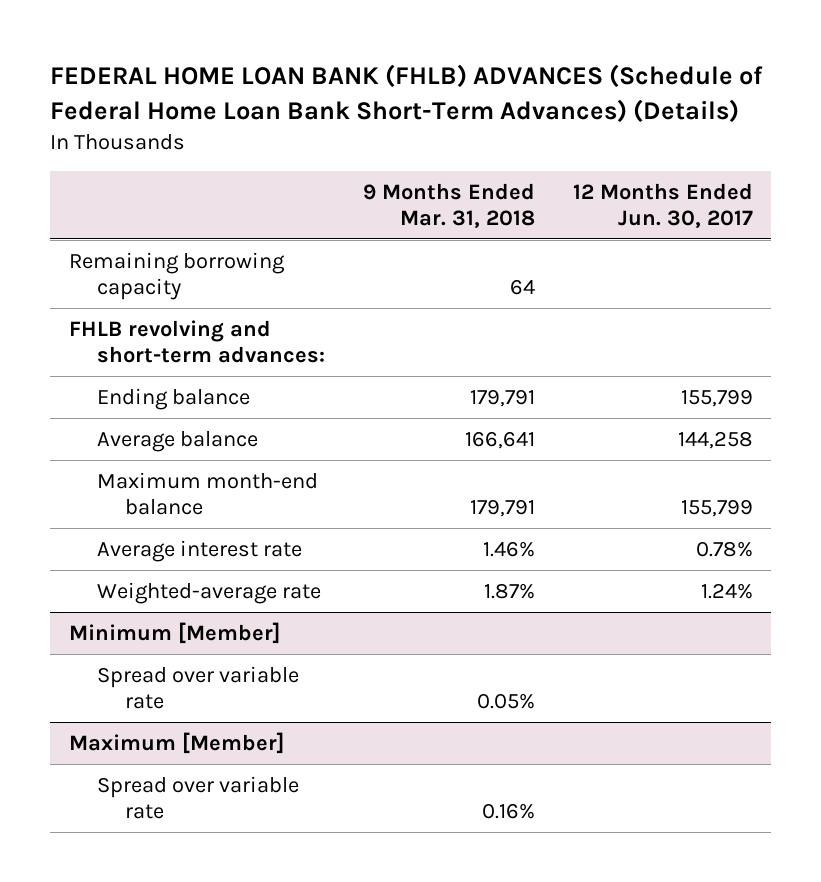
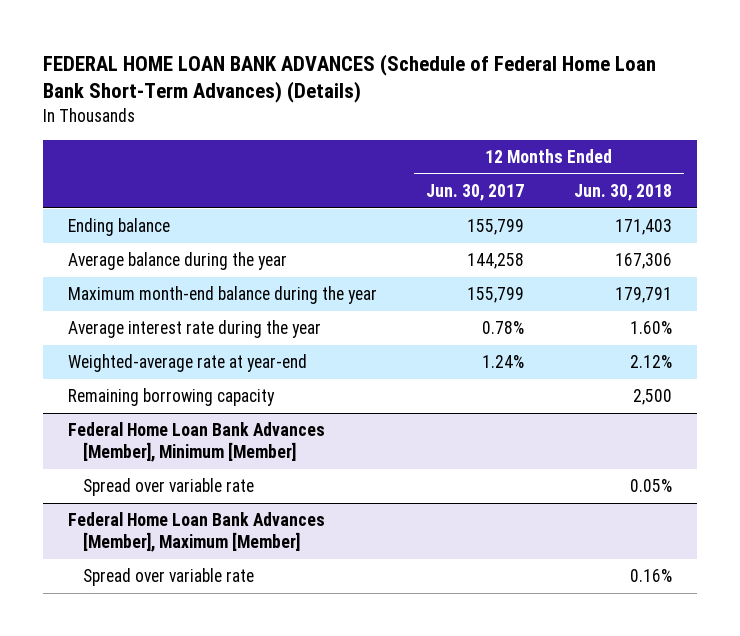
[49,64,763,123] FEDERAL HOME LOAN BANK (FHLB) ADVANCES (Schedule of Federal Home Loan Bank Short-Term Advances) (Details) -> [43,53,657,104] FEDERAL HOME LOAN BANK ADVANCES (Schedule of Federal Home Loan Bank Short-Term Advances) (Details)
[362,182,535,228] 9 Months Ended Mar. 31, 2018 -> none
none -> [573,183,672,201] Jun. 30, 2018
[68,320,325,363] FHLB revolving and short-term advances: -> none
[68,622,280,645] Minimum [Member] -> none
[96,431,258,453] Average balance -> [68,252,288,271] Average balance during the year
[96,472,318,515] Maximum month-end balance -> [68,286,378,305] Maximum month-end balance during the year
[96,540,302,563] Average interest rate -> [68,320,322,339] Average interest rate during the year
[96,582,321,605] Weighted-average rate -> [68,354,308,373] Weighted-average rate at year-end
[68,252,285,300] Remaining borrowing capacity -> [68,388,276,407] Remaining borrowing capacity
none -> [68,422,326,463] Federal Home Loan Bank Advances [Member], Minimum [Member]
[68,732,284,755] Maximum [Member] -> none
none -> [68,512,326,553] Federal Home Loan Bank Advances [Member], Maximum [Member]

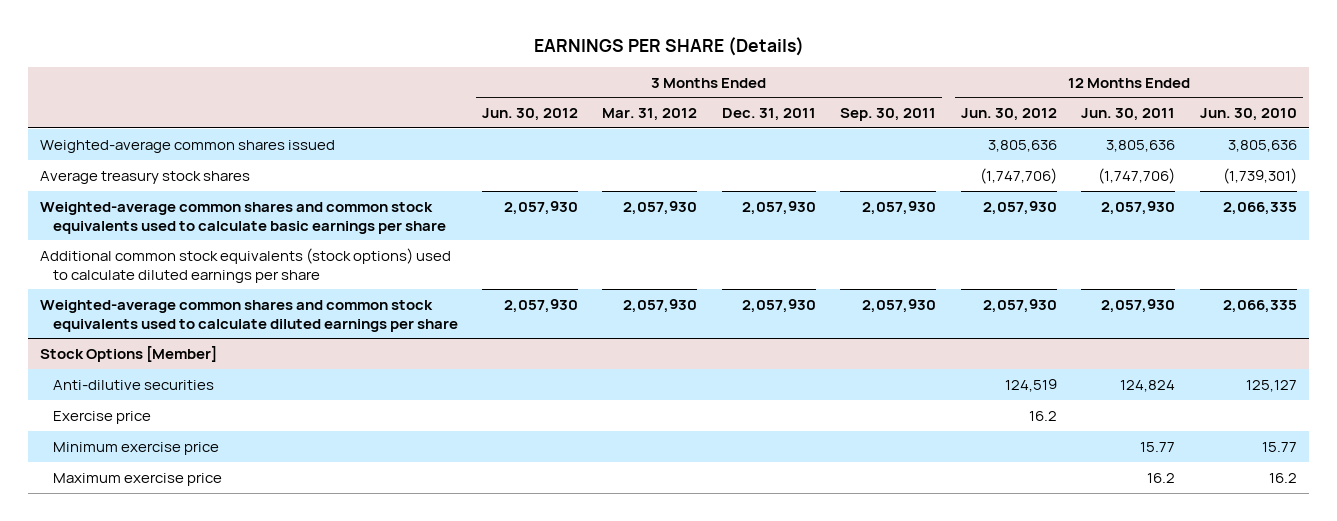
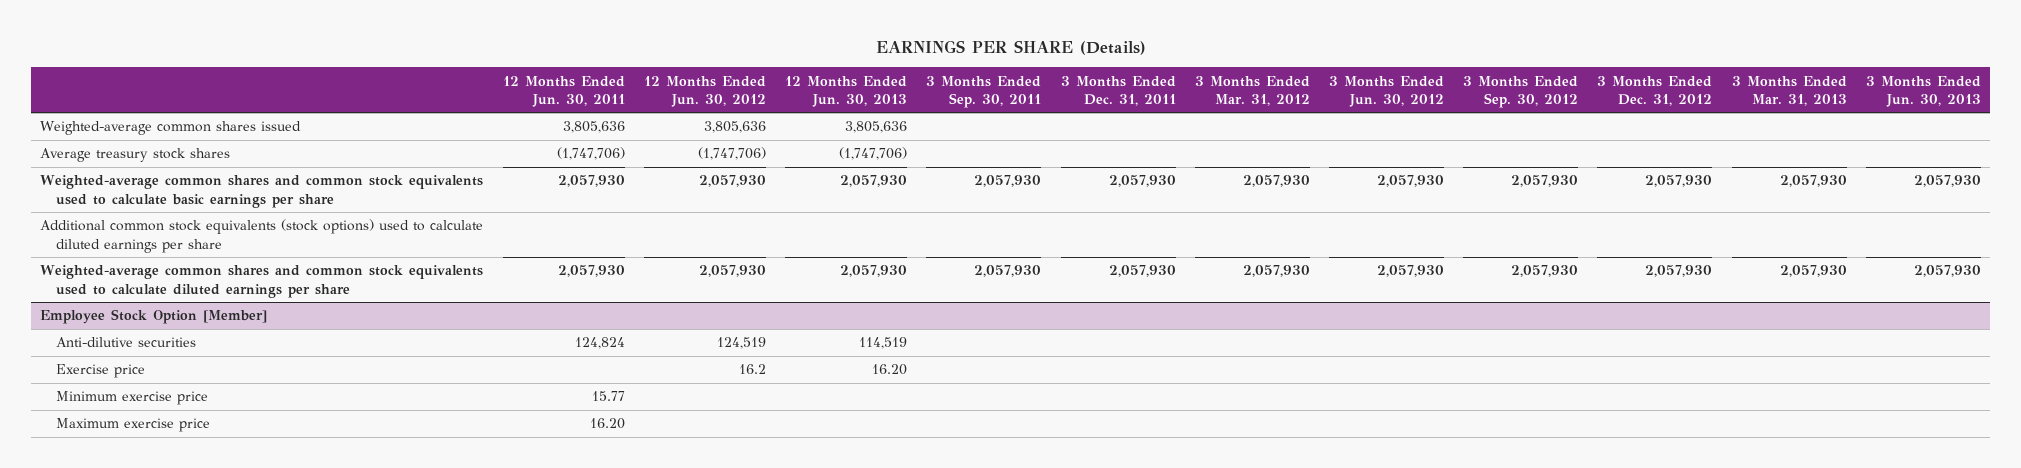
[1199,108,1297,122] Jun. 30, 2010 -> none
none -> [785,75,908,107] 12 Months Ended Jun. 30, 2013
none -> [1463,75,1579,108] 3 Months Ended Sep. 30, 2012
none -> [1597,75,1713,106] 3 Months Ended Dec. 31, 2012
none -> [1731,75,1847,106] 3 Months Ended Mar. 31, 2013
none -> [1865,75,1981,107] 3 Months Ended Jun. 30, 2013
[40,345,218,362] Stock Options [Member] -> [40,309,268,325] Employee Stock Option [Member]
[1147,472,1176,483] 16.2 -> [589,418,625,430] 16.20

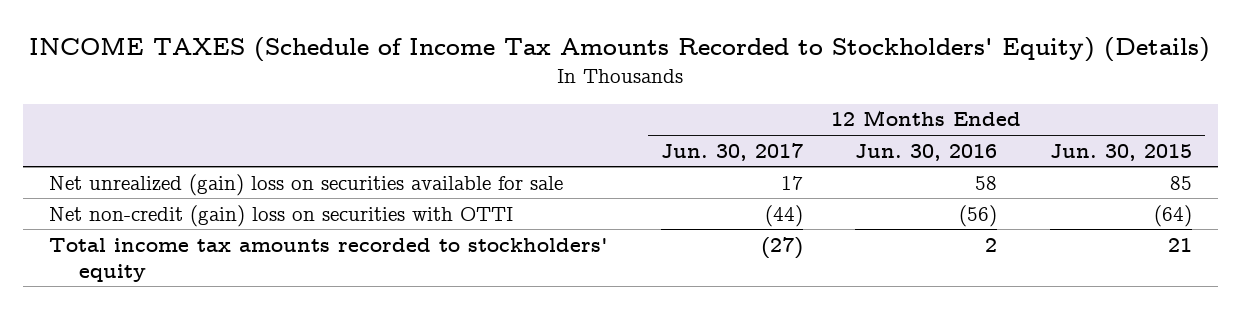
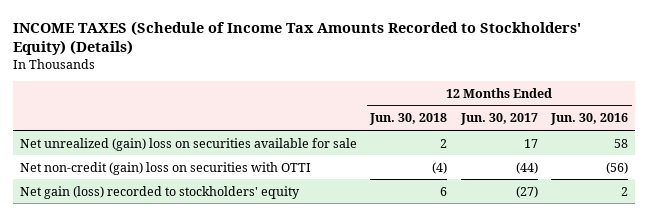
[1049,143,1192,161] Jun. 30, 2015 -> none
none -> [369,113,448,126] Jun. 30, 2018
[49,237,609,282] Total income tax amounts recorded to stockholders' equity -> [20,185,301,199] Net gain (loss) recorded to stockholders' equity

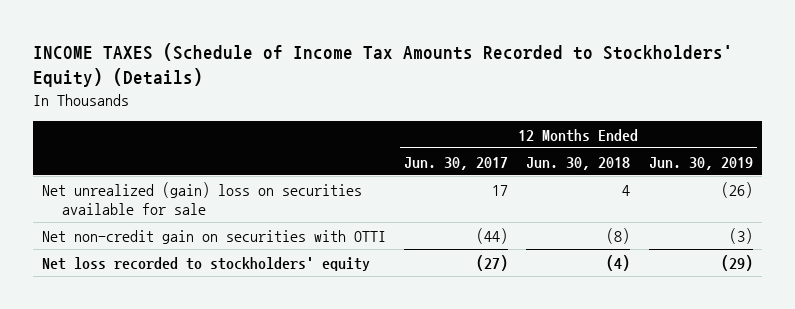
[550,113,629,126] Jun. 30, 2016 -> none
none -> [648,156,753,170] Jun. 30, 2019
[440,138,448,148] 2 -> [622,184,631,196] 4
[20,161,312,175] Net non-credit (gain) loss on securities with OTTI -> [42,229,387,244] Net non-credit gain on securities with OTTI
[432,161,448,174] (4) -> [606,227,631,244] (8)
[20,185,301,199] Net gain (loss) recorded to stockholders' equity -> [42,256,371,271] Net loss recorded to stockholders' equity
[440,186,448,196] 6 -> [606,254,631,271] (4)

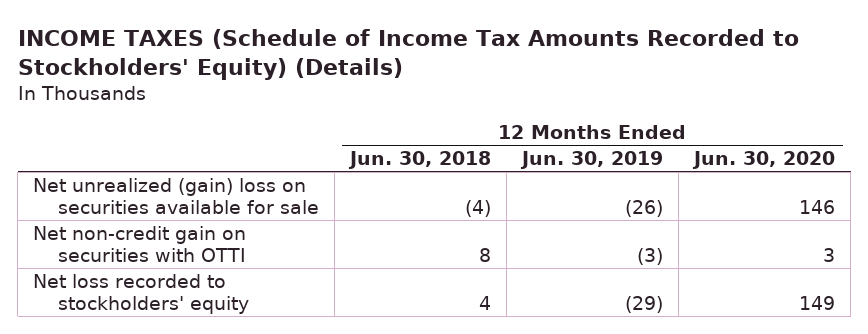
[404,156,509,170] Jun. 30, 2017 -> none
none -> [691,151,835,170] Jun. 30, 2020
[622,184,631,196] 4 -> [464,199,491,217] (4)
[606,227,631,244] (8) -> [478,247,491,262] 8
[606,254,631,271] (4) -> [478,295,491,310] 4

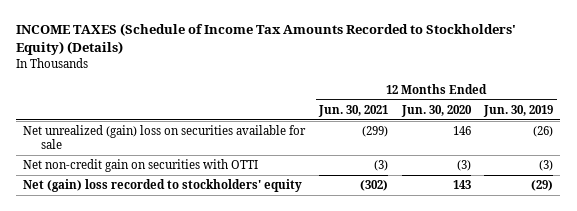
[347,151,491,170] Jun. 30, 2018 -> none
none -> [317,104,388,117] Jun. 30, 2021
[822,247,835,262] 3 -> [456,160,471,172] (3)
[33,273,249,314] Net loss recorded to stockholders' equity -> [23,179,303,193] Net (gain) loss recorded to stockholders' equity
[798,295,835,310] 149 -> [452,180,471,190] 143

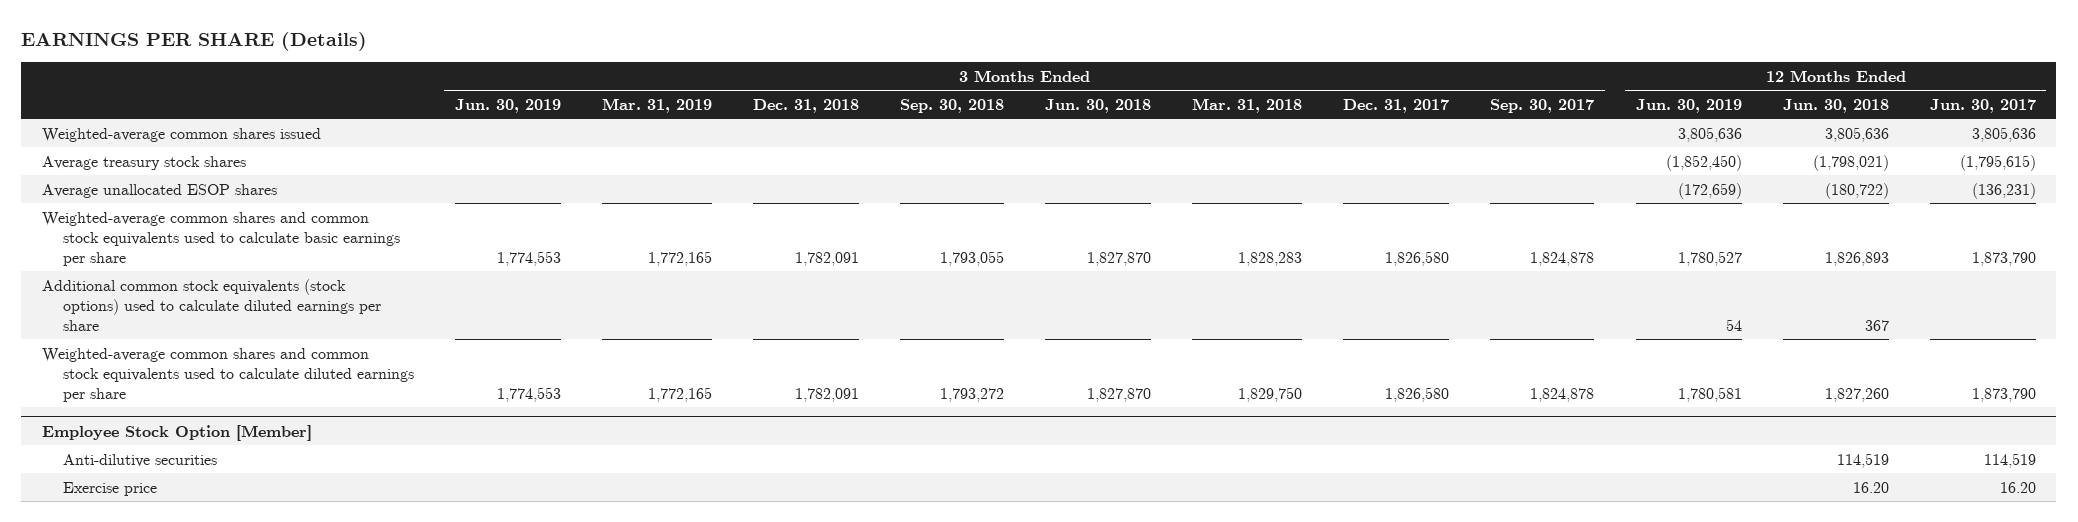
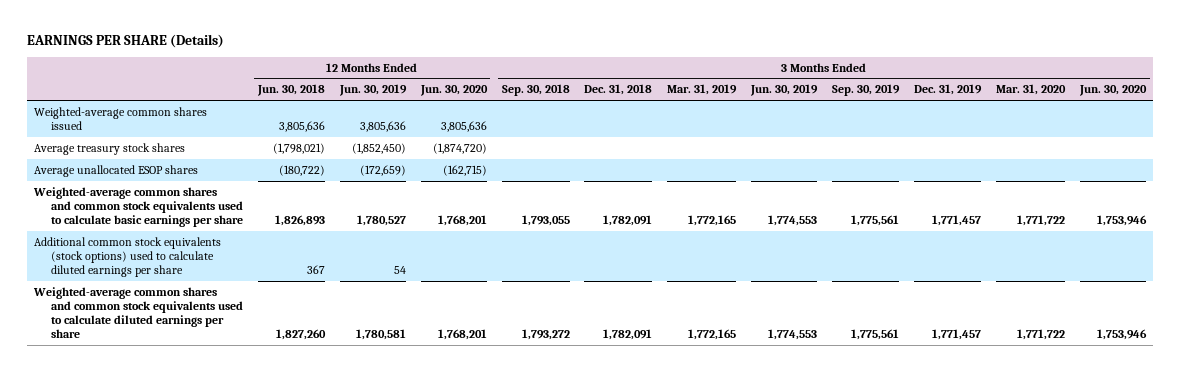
[1045,98,1152,113] Jun. 30, 2018 -> none
[1192,97,1303,113] Mar. 31, 2018 -> none
[1343,98,1450,113] Dec. 31, 2017 -> none
[1490,98,1595,113] Sep. 30, 2017 -> none
[1929,98,2036,113] Jun. 30, 2017 -> none
none -> [419,85,488,97] Jun. 30, 2020
none -> [832,84,901,97] Sep. 30, 2019
none -> [914,84,983,96] Dec. 31, 2019
none -> [995,84,1066,96] Mar. 31, 2020
none -> [1078,85,1147,97] Jun. 30, 2020
[41,424,312,441] Employee Stock Option [Member] -> none
[62,453,217,467] Anti-dilutive securities -> none
[62,481,157,496] Exercise price -> none

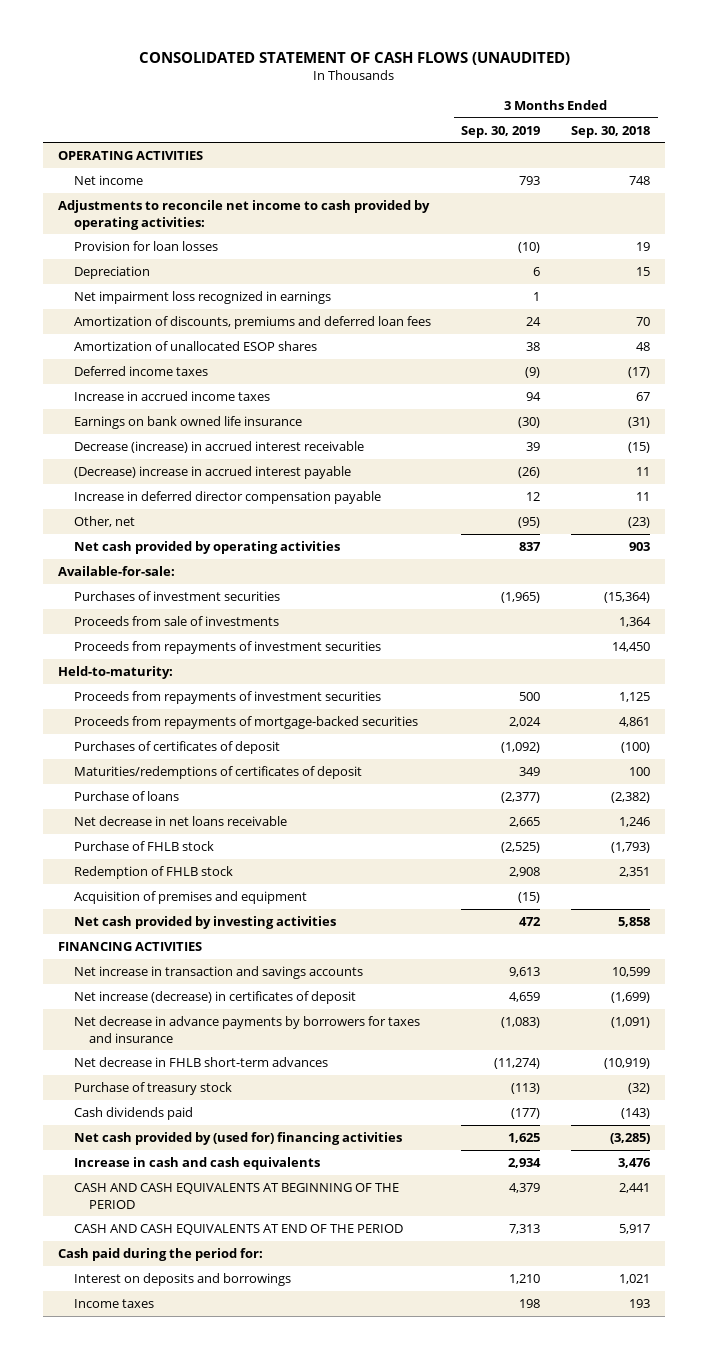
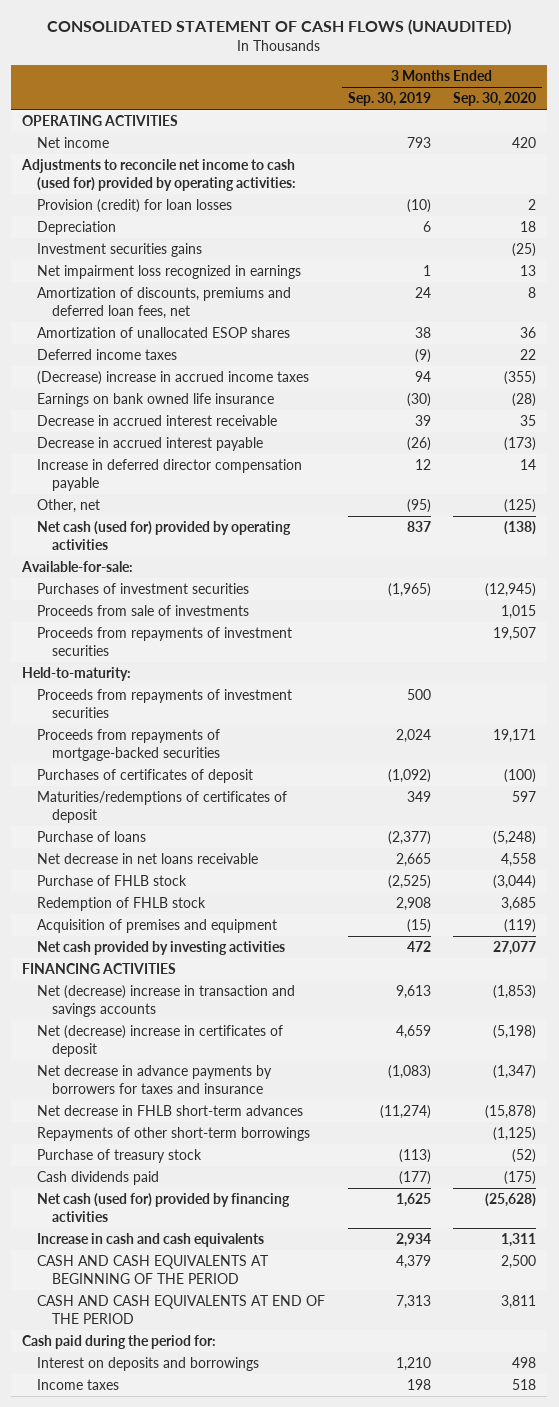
[571,125,651,138] Sep. 30, 2018 -> none
none -> [453,92,537,107] Sep. 30, 2020
[58,199,431,230] Adjustments to reconcile net income to cash provided by operating activities: -> [21,159,297,191] Adjustments to reconcile net income to cash (used for) provided by operating activities:
[73,240,218,251] Provision for loan losses -> [37,199,233,214] Provision (credit) for loan losses
none -> [37,243,203,258] Investment securities gains
[73,315,431,329] Amortization of discounts, premiums and deferred loan fees -> [37,287,292,319] Amortization of discounts, premiums and deferred loan fees, net
[73,390,270,401] Increase in accrued income taxes -> [37,371,310,386] (Decrease) increase in accrued income taxes
[73,440,364,453] Decrease (increase) in accrued interest receivable -> [37,415,278,427] Decrease in accrued interest receivable
[73,465,351,479] (Decrease) increase in accrued interest payable -> [37,437,264,452] Decrease in accrued interest payable
[73,540,340,554] Net cash provided by operating activities -> [37,521,292,550] Net cash (used for) provided by operating activities
[73,965,363,979] Net increase in transaction and savings accounts -> [37,985,296,1017] Net (decrease) increase in transaction and savings accounts
[73,990,356,1004] Net increase (decrease) in certificates of deposit -> [37,1025,284,1057] Net (decrease) increase in certificates of deposit
none -> [37,1127,311,1142] Repayments of other short-term borrowings
[73,1131,402,1145] Net cash provided by (used for) financing activities -> [37,1193,291,1222] Net cash (used for) provided by financing activities

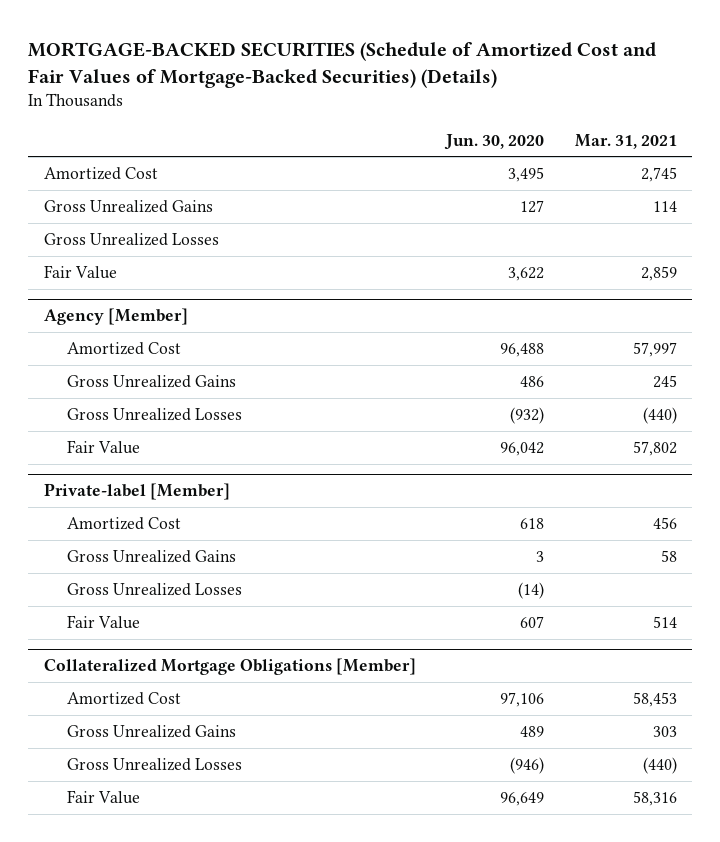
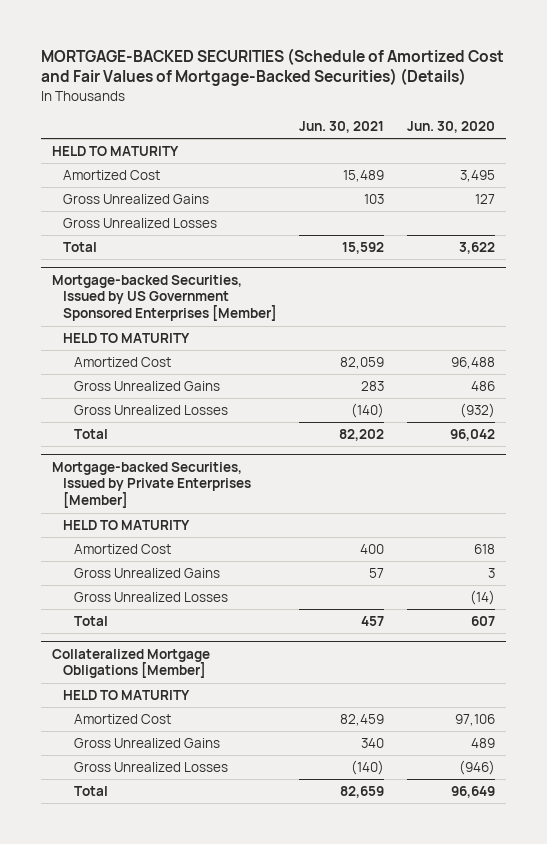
[574,133,677,149] Mar. 31, 2021 -> none
none -> [299,121,385,134] Jun. 30, 2021
none -> [52,146,180,157] HELD TO MATURITY
[43,265,117,280] Fair Value -> [62,242,97,253] Total
[43,308,188,326] Agency [Member] -> [52,274,277,322] Mortgage-backed Securities, Issued by US Government Sponsored Enterprises [Member]
none -> [62,333,190,344] HELD TO MATURITY
[66,440,140,455] Fair Value -> [73,429,108,440] Total
[43,483,230,501] Private-label [Member] -> [52,461,251,509] Mortgage-backed Securities, Issued by Private Enterprises [Member]
none -> [62,520,190,531] HELD TO MATURITY
[66,615,140,630] Fair Value -> [73,616,108,627] Total
none -> [62,690,190,701] HELD TO MATURITY
[66,790,140,805] Fair Value -> [73,786,108,797] Total

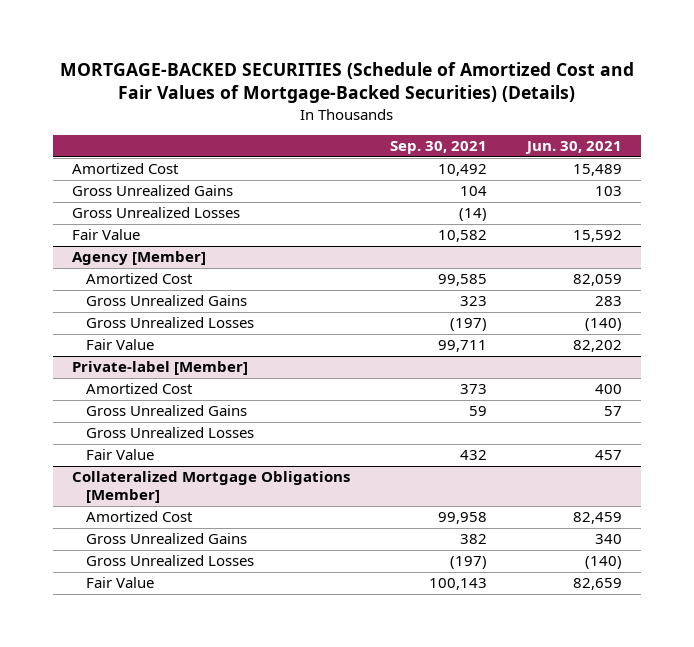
[407,121,496,134] Jun. 30, 2020 -> none
none -> [389,141,487,155] Sep. 30, 2021
[52,146,180,157] HELD TO MATURITY -> none
[62,333,190,344] HELD TO MATURITY -> none
[62,242,97,253] Total -> [72,229,141,241] Fair Value
[52,274,277,322] Mortgage-backed Securities, Issued by US Government Sponsored Enterprises [Member] -> [72,251,207,266] Agency [Member]
[62,520,190,531] HELD TO MATURITY -> none
[73,429,108,440] Total -> [86,339,155,351] Fair Value
[52,461,251,509] Mortgage-backed Securities, Issued by Private Enterprises [Member] -> [72,361,249,376] Private-label [Member]
[73,616,108,627] Total -> [86,449,155,461] Fair Value
[62,690,190,701] HELD TO MATURITY -> none
[73,786,108,797] Total -> [86,577,155,589] Fair Value

